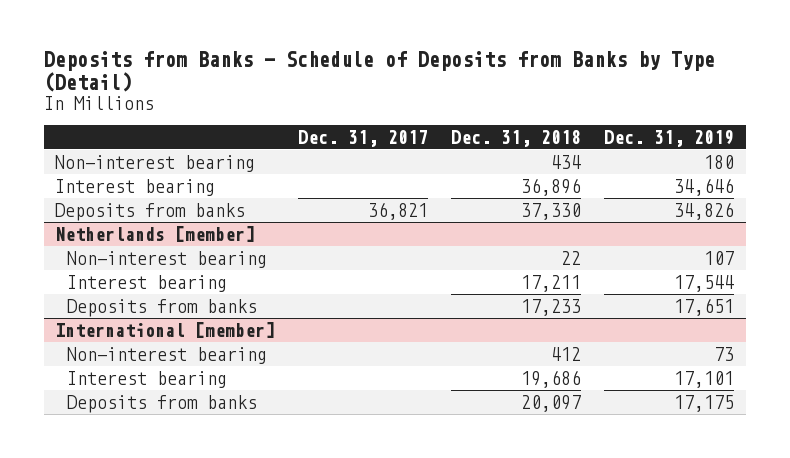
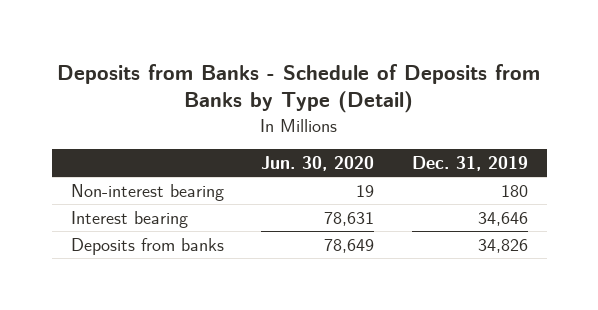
[298,129,429,147] Dec. 31, 2017 -> none
[451,129,582,147] Dec. 31, 2018 -> none
none -> [261,156,375,172] Jun. 30, 2020
[55,225,256,242] Netherlands [member] -> none
[67,250,268,268] Non-interest bearing -> none
[67,274,228,292] Interest bearing -> none
[67,298,258,317] Deposits from banks -> none
[55,321,276,338] International [member] -> none
[67,346,268,364] Non-interest bearing -> none
[67,370,228,388] Interest bearing -> none
[67,394,258,413] Deposits from banks -> none

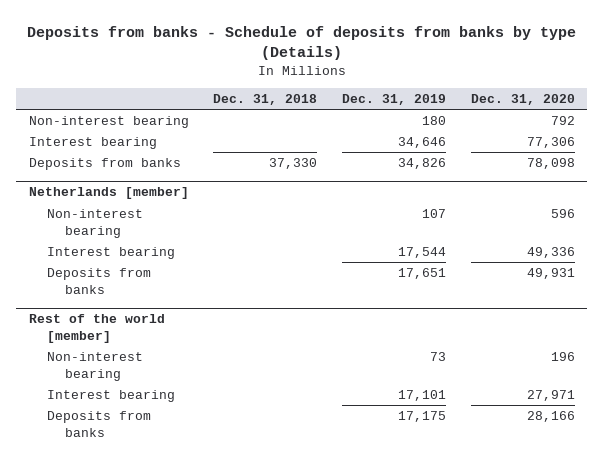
[57,63,541,114] Deposits from Banks - Schedule of Deposits from Banks by Type (Detail) -> [26,25,576,61] Deposits from banks - Schedule of deposits from banks by type (Details)
[261,156,375,172] Jun. 30, 2020 -> none
none -> [213,93,318,105] Dec. 31, 2018
none -> [470,93,575,105] Dec. 31, 2020
none -> [28,187,189,200] Netherlands [member]
none -> [46,208,143,238] Non-interest bearing
none -> [46,246,175,259] Interest bearing
none -> [46,267,151,294] Deposits from banks
none -> [28,314,165,344] Rest of the world [member]
none -> [46,351,143,381] Non-interest bearing
none -> [46,389,175,402] Interest bearing
none -> [46,410,151,437] Deposits from banks

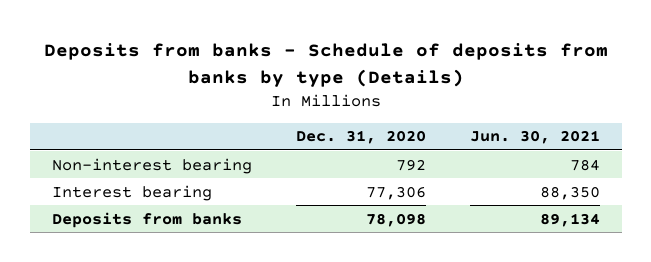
[213,93,318,105] Dec. 31, 2018 -> none
[342,93,447,105] Dec. 31, 2019 -> none
none -> [469,130,600,145] Jun. 30, 2021
[28,187,189,200] Netherlands [member] -> none
[46,208,143,238] Non-interest bearing -> none
[46,246,175,259] Interest bearing -> none
[46,267,151,294] Deposits from banks -> none
[28,314,165,344] Rest of the world [member] -> none
[46,351,143,381] Non-interest bearing -> none
[46,389,175,402] Interest bearing -> none
[46,410,151,437] Deposits from banks -> none

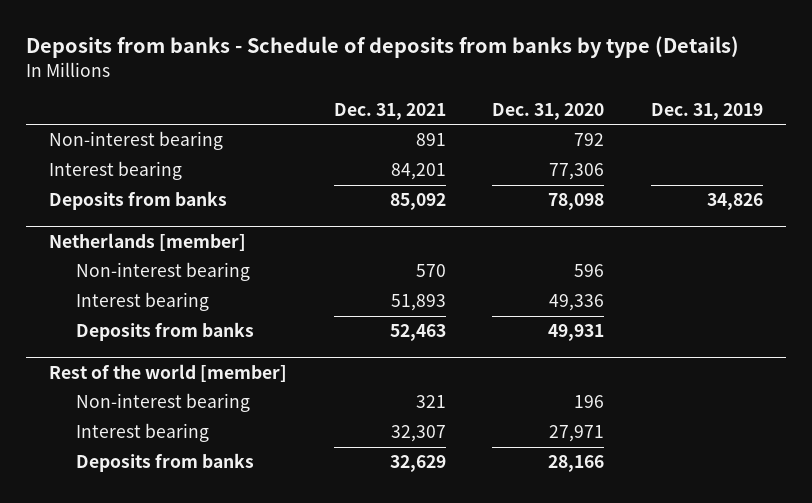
[469,130,600,145] Jun. 30, 2021 -> none
none -> [333,102,446,120] Dec. 31, 2021
none -> [651,102,764,120] Dec. 31, 2019
none -> [48,232,246,251] Netherlands [member]
none -> [75,262,250,282] Non-interest bearing
none -> [75,292,209,312] Interest bearing
none -> [75,322,254,342] Deposits from banks
none -> [48,363,287,382] Rest of the world [member]
none -> [75,393,250,413] Non-interest bearing
none -> [75,423,209,443] Interest bearing
none -> [75,453,254,473] Deposits from banks

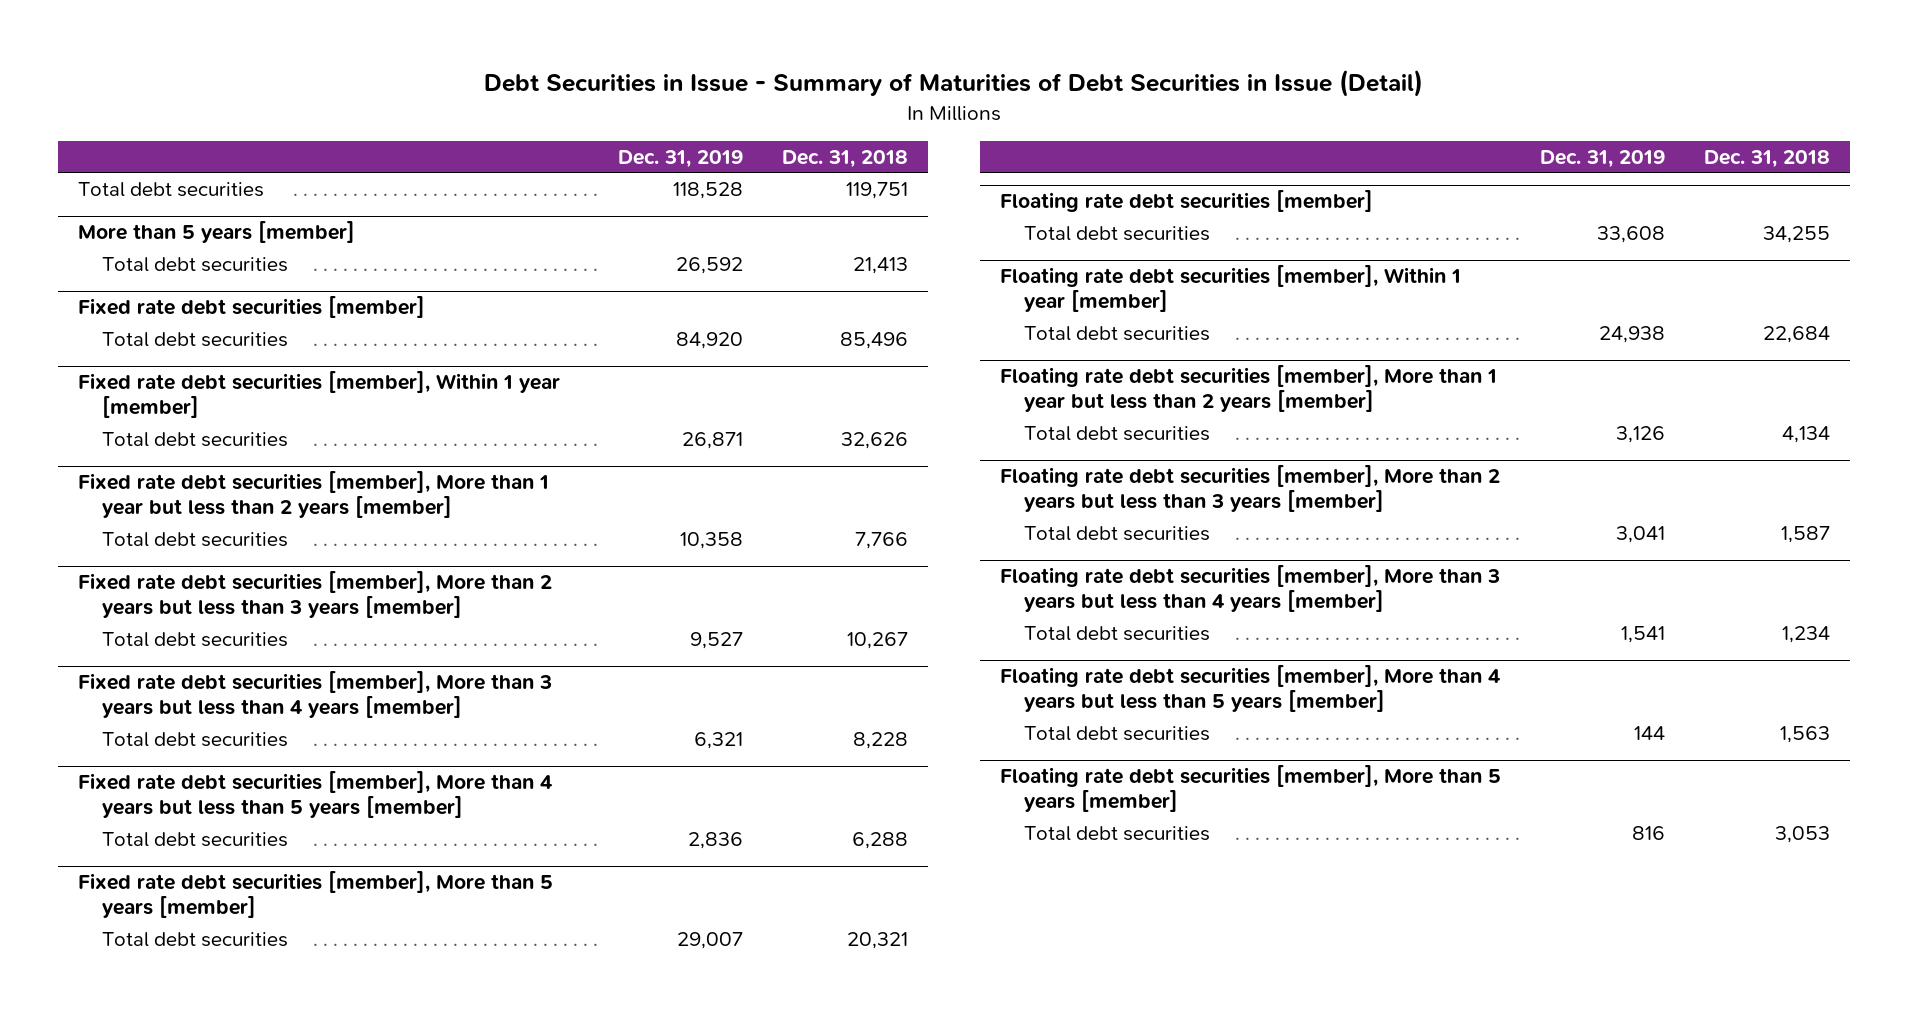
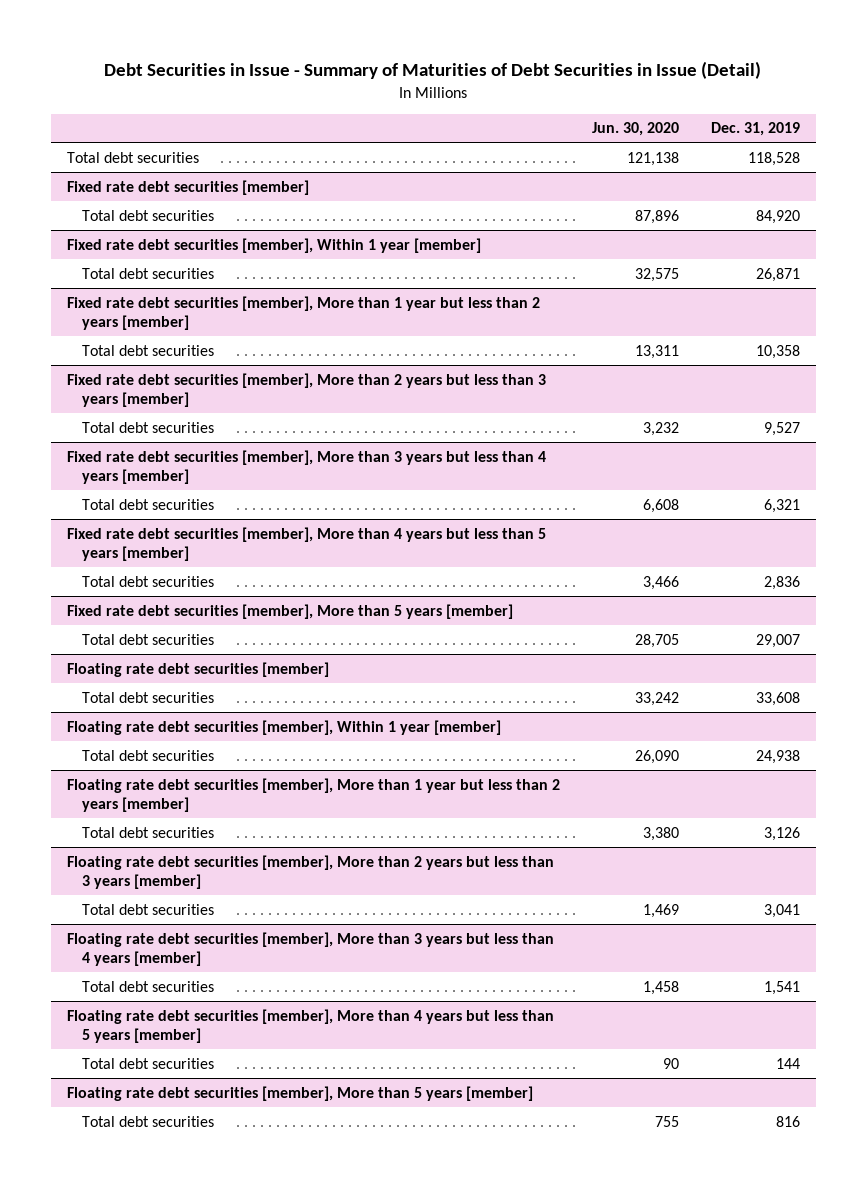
[781,149,908,168] Dec. 31, 2018 -> none
none -> [591,122,679,137] Jun. 30, 2020
[77,221,355,244] More than 5 years [member] -> none
[102,256,289,272] Total debt securities -> none

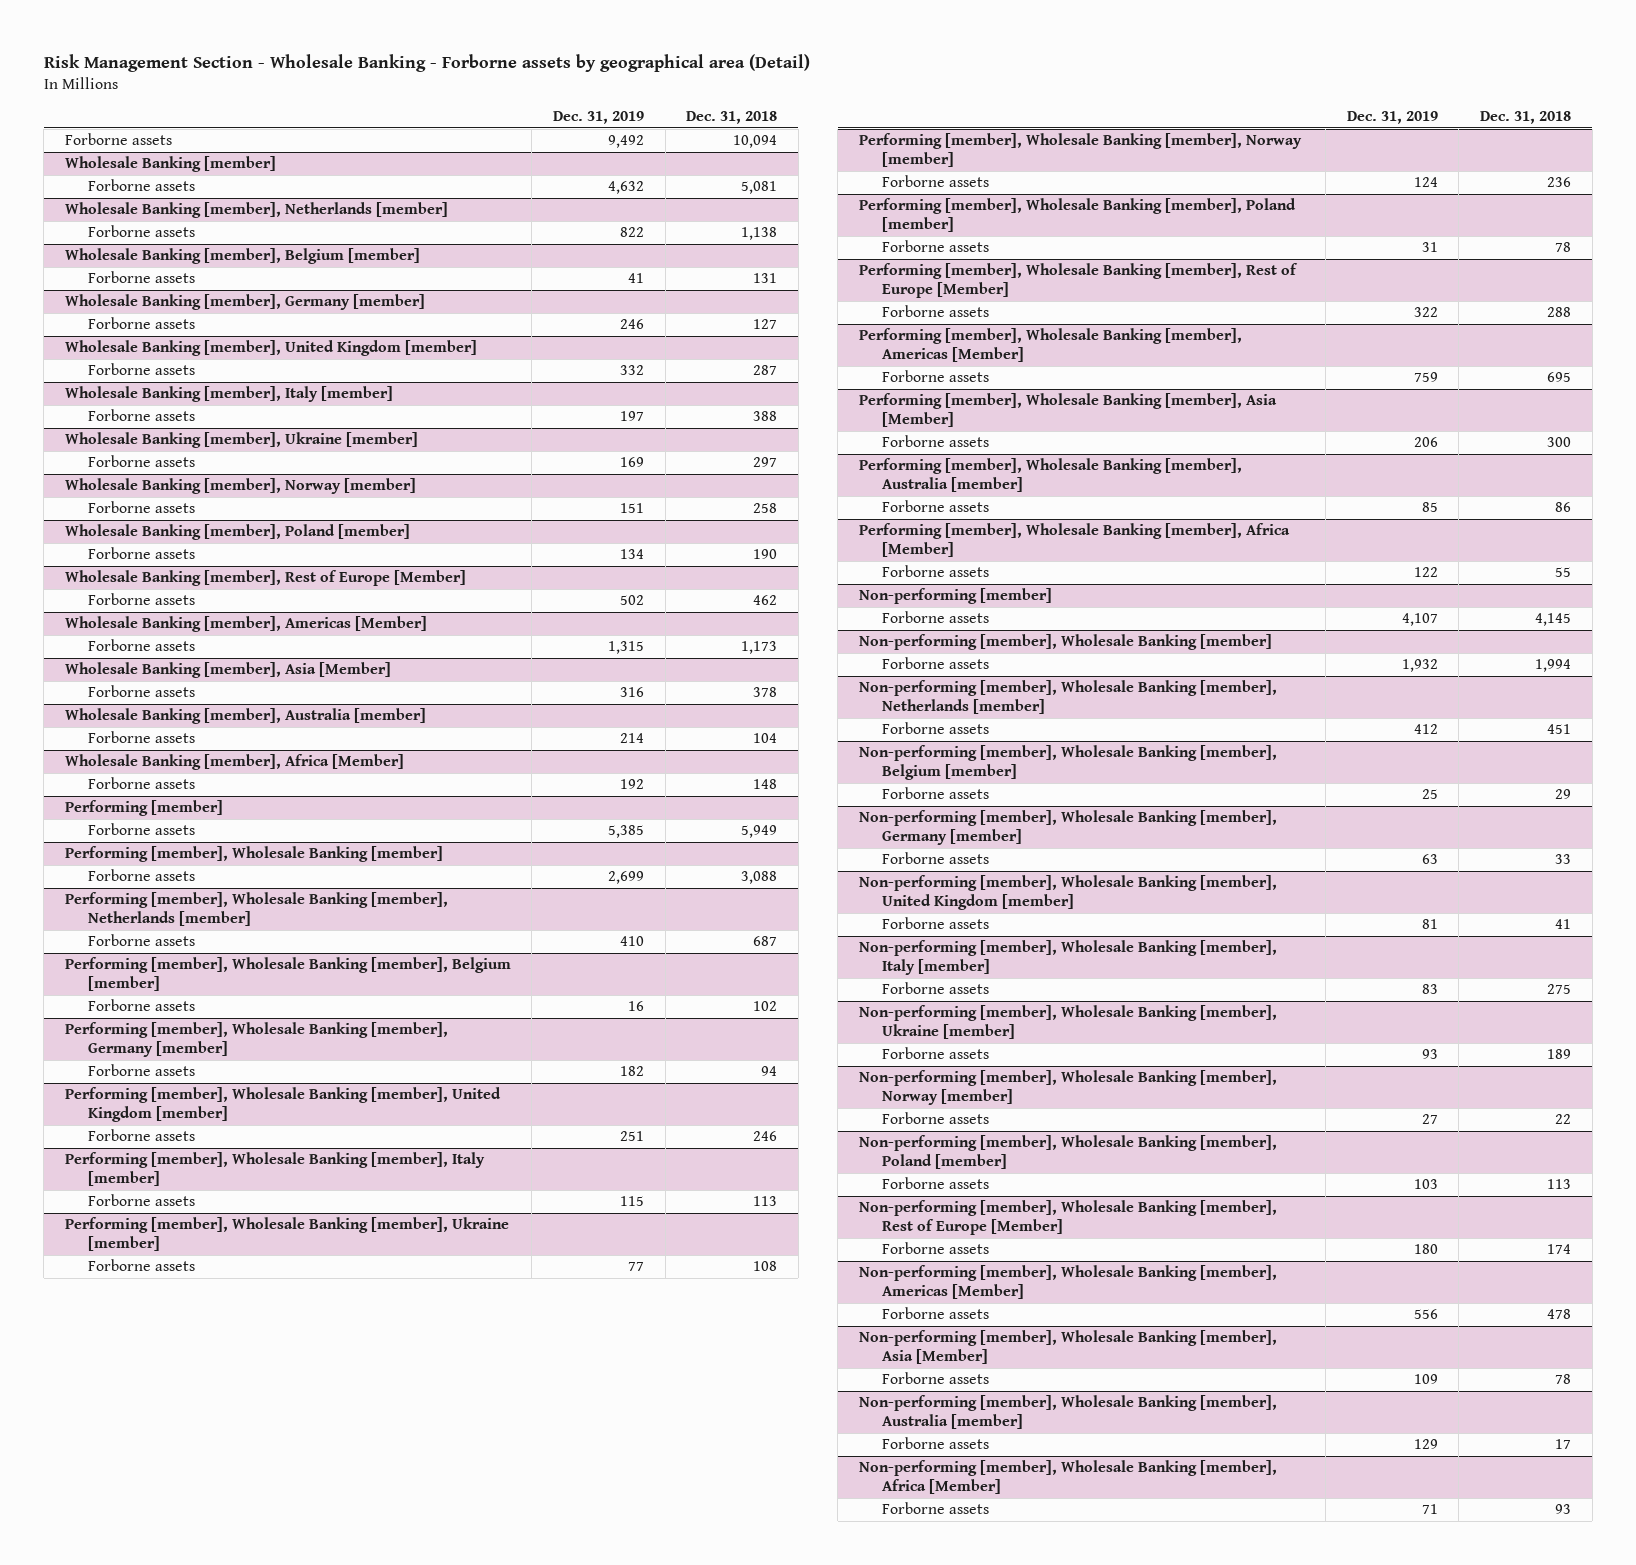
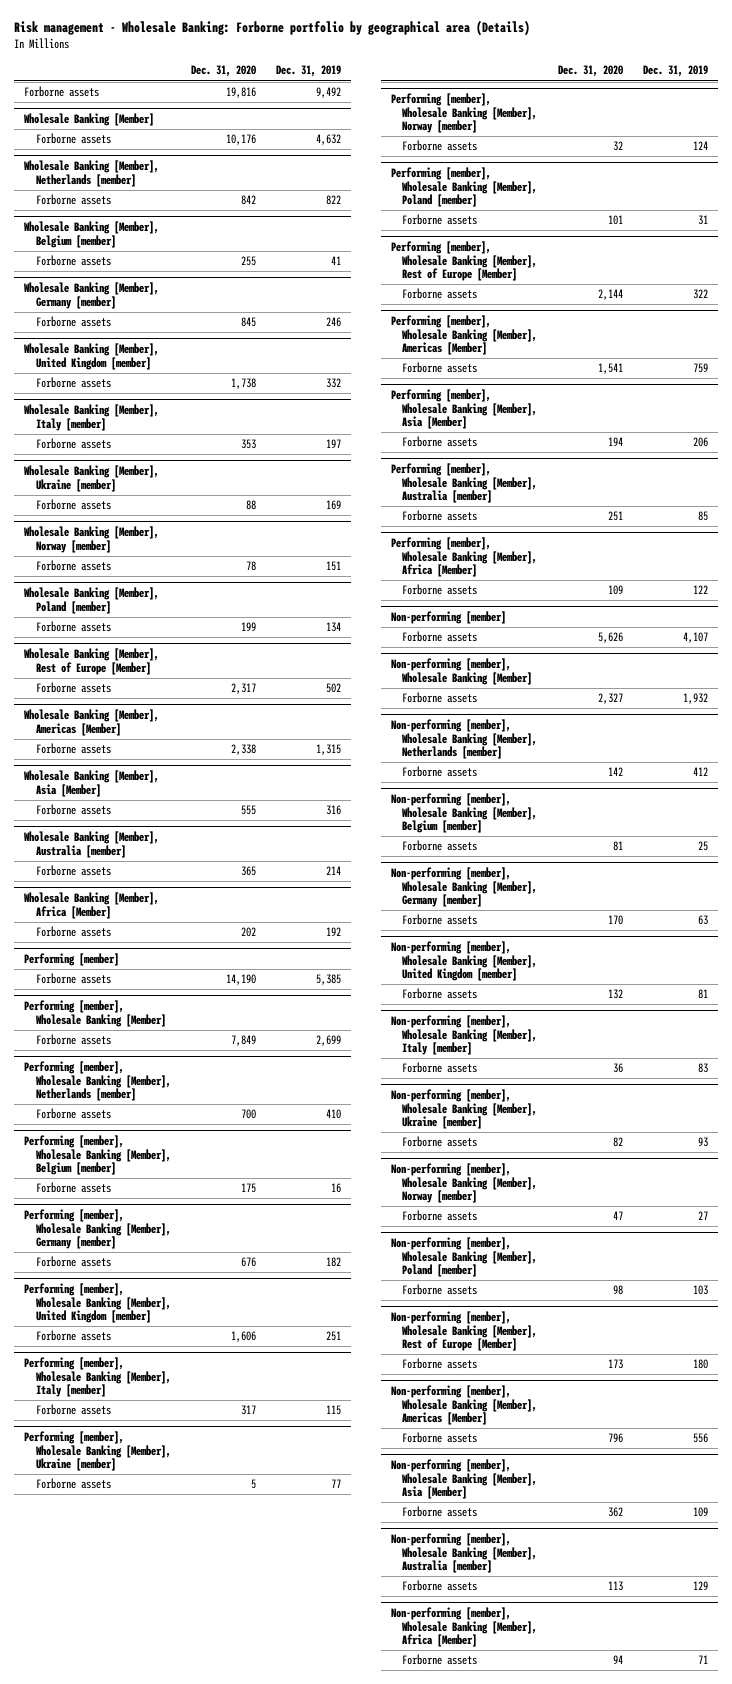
[43,54,810,73] Risk Management Section - Wholesale Banking - Forborne assets by geographical area (Detail) -> [14,20,531,37] Risk management - Wholesale Banking: Forborne portfolio by geographical area (Details)
[686,111,778,125] Dec. 31, 2018 -> none
none -> [190,65,256,78] Dec. 31, 2020
[64,156,276,173] Wholesale Banking [member] -> [24,113,155,127] Wholesale Banking [Member]
[64,202,448,219] Wholesale Banking [member], Netherlands [member] -> [24,160,160,187] Wholesale Banking [Member], Netherlands [member]
[64,248,420,265] Wholesale Banking [member], Belgium [member] -> [24,221,160,248] Wholesale Banking [Member], Belgium [member]
[64,294,425,311] Wholesale Banking [member], Germany [member] -> [24,282,160,309] Wholesale Banking [Member], Germany [member]
[64,340,477,357] Wholesale Banking [member], United Kingdom [member] -> [24,343,160,370] Wholesale Banking [Member], United Kingdom [member]
[64,386,393,403] Wholesale Banking [member], Italy [member] -> [24,404,160,431] Wholesale Banking [Member], Italy [member]
[64,432,418,449] Wholesale Banking [member], Ukraine [member] -> [24,465,160,492] Wholesale Banking [Member], Ukraine [member]
[64,478,416,495] Wholesale Banking [member], Norway [member] -> [24,526,160,553] Wholesale Banking [Member], Norway [member]
[64,524,410,541] Wholesale Banking [member], Poland [member] -> [24,587,160,614] Wholesale Banking [Member], Poland [member]
[64,570,466,587] Wholesale Banking [member], Rest of Europe [Member] -> [24,648,160,675] Wholesale Banking [Member], Rest of Europe [Member]
[64,616,427,633] Wholesale Banking [member], Americas [Member] -> [24,709,160,736] Wholesale Banking [Member], Americas [Member]
[64,662,391,679] Wholesale Banking [member], Asia [Member] -> [24,770,160,797] Wholesale Banking [Member], Asia [Member]
[64,708,426,725] Wholesale Banking [member], Australia [member] -> [24,831,160,858] Wholesale Banking [Member], Australia [member]
[64,754,404,771] Wholesale Banking [member], Africa [Member] -> [24,892,160,919] Wholesale Banking [Member], Africa [Member]
[64,846,443,863] Performing [member], Wholesale Banking [member] -> [24,1000,166,1027] Performing [member], Wholesale Banking [Member]
[64,892,448,927] Performing [member], Wholesale Banking [member], Netherlands [member] -> [24,1061,171,1102] Performing [member], Wholesale Banking [Member], Netherlands [member]
[64,957,511,992] Performing [member], Wholesale Banking [member], Belgium [member] -> [24,1135,171,1176] Performing [member], Wholesale Banking [Member], Belgium [member]
[64,1022,448,1058] Performing [member], Wholesale Banking [member], Germany [member] -> [24,1209,171,1250] Performing [member], Wholesale Banking [Member], Germany [member]
[64,1087,501,1123] Performing [member], Wholesale Banking [member], United Kingdom [member] -> [24,1283,171,1324] Performing [member], Wholesale Banking [Member], United Kingdom [member]
[64,1152,485,1187] Performing [member], Wholesale Banking [member], Italy [member] -> [24,1357,171,1398] Performing [member], Wholesale Banking [Member], Italy [member]
[64,1217,509,1252] Performing [member], Wholesale Banking [member], Ukraine [member] -> [24,1431,171,1472] Performing [member], Wholesale Banking [Member], Ukraine [member]
[858,133,1302,168] Performing [member], Wholesale Banking [member], Norway [member] -> [390,93,538,134] Performing [member], Wholesale Banking [Member], Norway [member]
[858,198,1296,233] Performing [member], Wholesale Banking [member], Poland [member] -> [390,167,538,208] Performing [member], Wholesale Banking [Member], Poland [member]
[858,263,1298,299] Performing [member], Wholesale Banking [member], Rest of Europe [Member] -> [390,241,538,282] Performing [member], Wholesale Banking [Member], Rest of Europe [Member]
[858,328,1242,363] Performing [member], Wholesale Banking [member], Americas [Member] -> [390,315,538,356] Performing [member], Wholesale Banking [Member], Americas [Member]
[858,393,1277,428] Performing [member], Wholesale Banking [member], Asia [Member] -> [390,389,538,430] Performing [member], Wholesale Banking [Member], Asia [Member]
[858,458,1242,493] Performing [member], Wholesale Banking [member], Australia [member] -> [390,463,538,504] Performing [member], Wholesale Banking [Member], Australia [member]
[858,523,1290,558] Performing [member], Wholesale Banking [member], Africa [Member] -> [390,537,538,578] Performing [member], Wholesale Banking [Member], Africa [Member]
[858,634,1272,651] Non-performing [member], Wholesale Banking [member] -> [390,658,533,685] Non-performing [member], Wholesale Banking [Member]
[858,680,1277,715] Non-performing [member], Wholesale Banking [member], Netherlands [member] -> [390,719,538,760] Non-performing [member], Wholesale Banking [Member], Netherlands [member]
[858,745,1277,781] Non-performing [member], Wholesale Banking [member], Belgium [member] -> [390,793,538,834] Non-performing [member], Wholesale Banking [Member], Belgium [member]
[858,810,1277,846] Non-performing [member], Wholesale Banking [member], Germany [member] -> [390,867,538,908] Non-performing [member], Wholesale Banking [Member], Germany [member]
[858,875,1277,911] Non-performing [member], Wholesale Banking [member], United Kingdom [member] -> [390,941,538,982] Non-performing [member], Wholesale Banking [Member], United Kingdom [member]
[858,940,1277,976] Non-performing [member], Wholesale Banking [member], Italy [member] -> [390,1015,538,1056] Non-performing [member], Wholesale Banking [Member], Italy [member]
[858,1005,1277,1040] Non-performing [member], Wholesale Banking [member], Ukraine [member] -> [390,1089,538,1130] Non-performing [member], Wholesale Banking [Member], Ukraine [member]
[858,1070,1277,1106] Non-performing [member], Wholesale Banking [member], Norway [member] -> [390,1163,538,1204] Non-performing [member], Wholesale Banking [Member], Norway [member]
[858,1135,1277,1170] Non-performing [member], Wholesale Banking [member], Poland [member] -> [390,1237,538,1278] Non-performing [member], Wholesale Banking [Member], Poland [member]
[858,1200,1277,1236] Non-performing [member], Wholesale Banking [member], Rest of Europe [Member] -> [390,1311,538,1352] Non-performing [member], Wholesale Banking [Member], Rest of Europe [Member]
[858,1265,1277,1300] Non-performing [member], Wholesale Banking [member], Americas [Member] -> [390,1385,538,1426] Non-performing [member], Wholesale Banking [Member], Americas [Member]
[858,1330,1277,1365] Non-performing [member], Wholesale Banking [member], Asia [Member] -> [390,1459,538,1500] Non-performing [member], Wholesale Banking [Member], Asia [Member]
[858,1395,1277,1430] Non-performing [member], Wholesale Banking [member], Australia [member] -> [390,1533,538,1574] Non-performing [member], Wholesale Banking [Member], Australia [member]
[858,1460,1277,1495] Non-performing [member], Wholesale Banking [member], Africa [Member] -> [390,1607,538,1648] Non-performing [member], Wholesale Banking [Member], Africa [Member]

